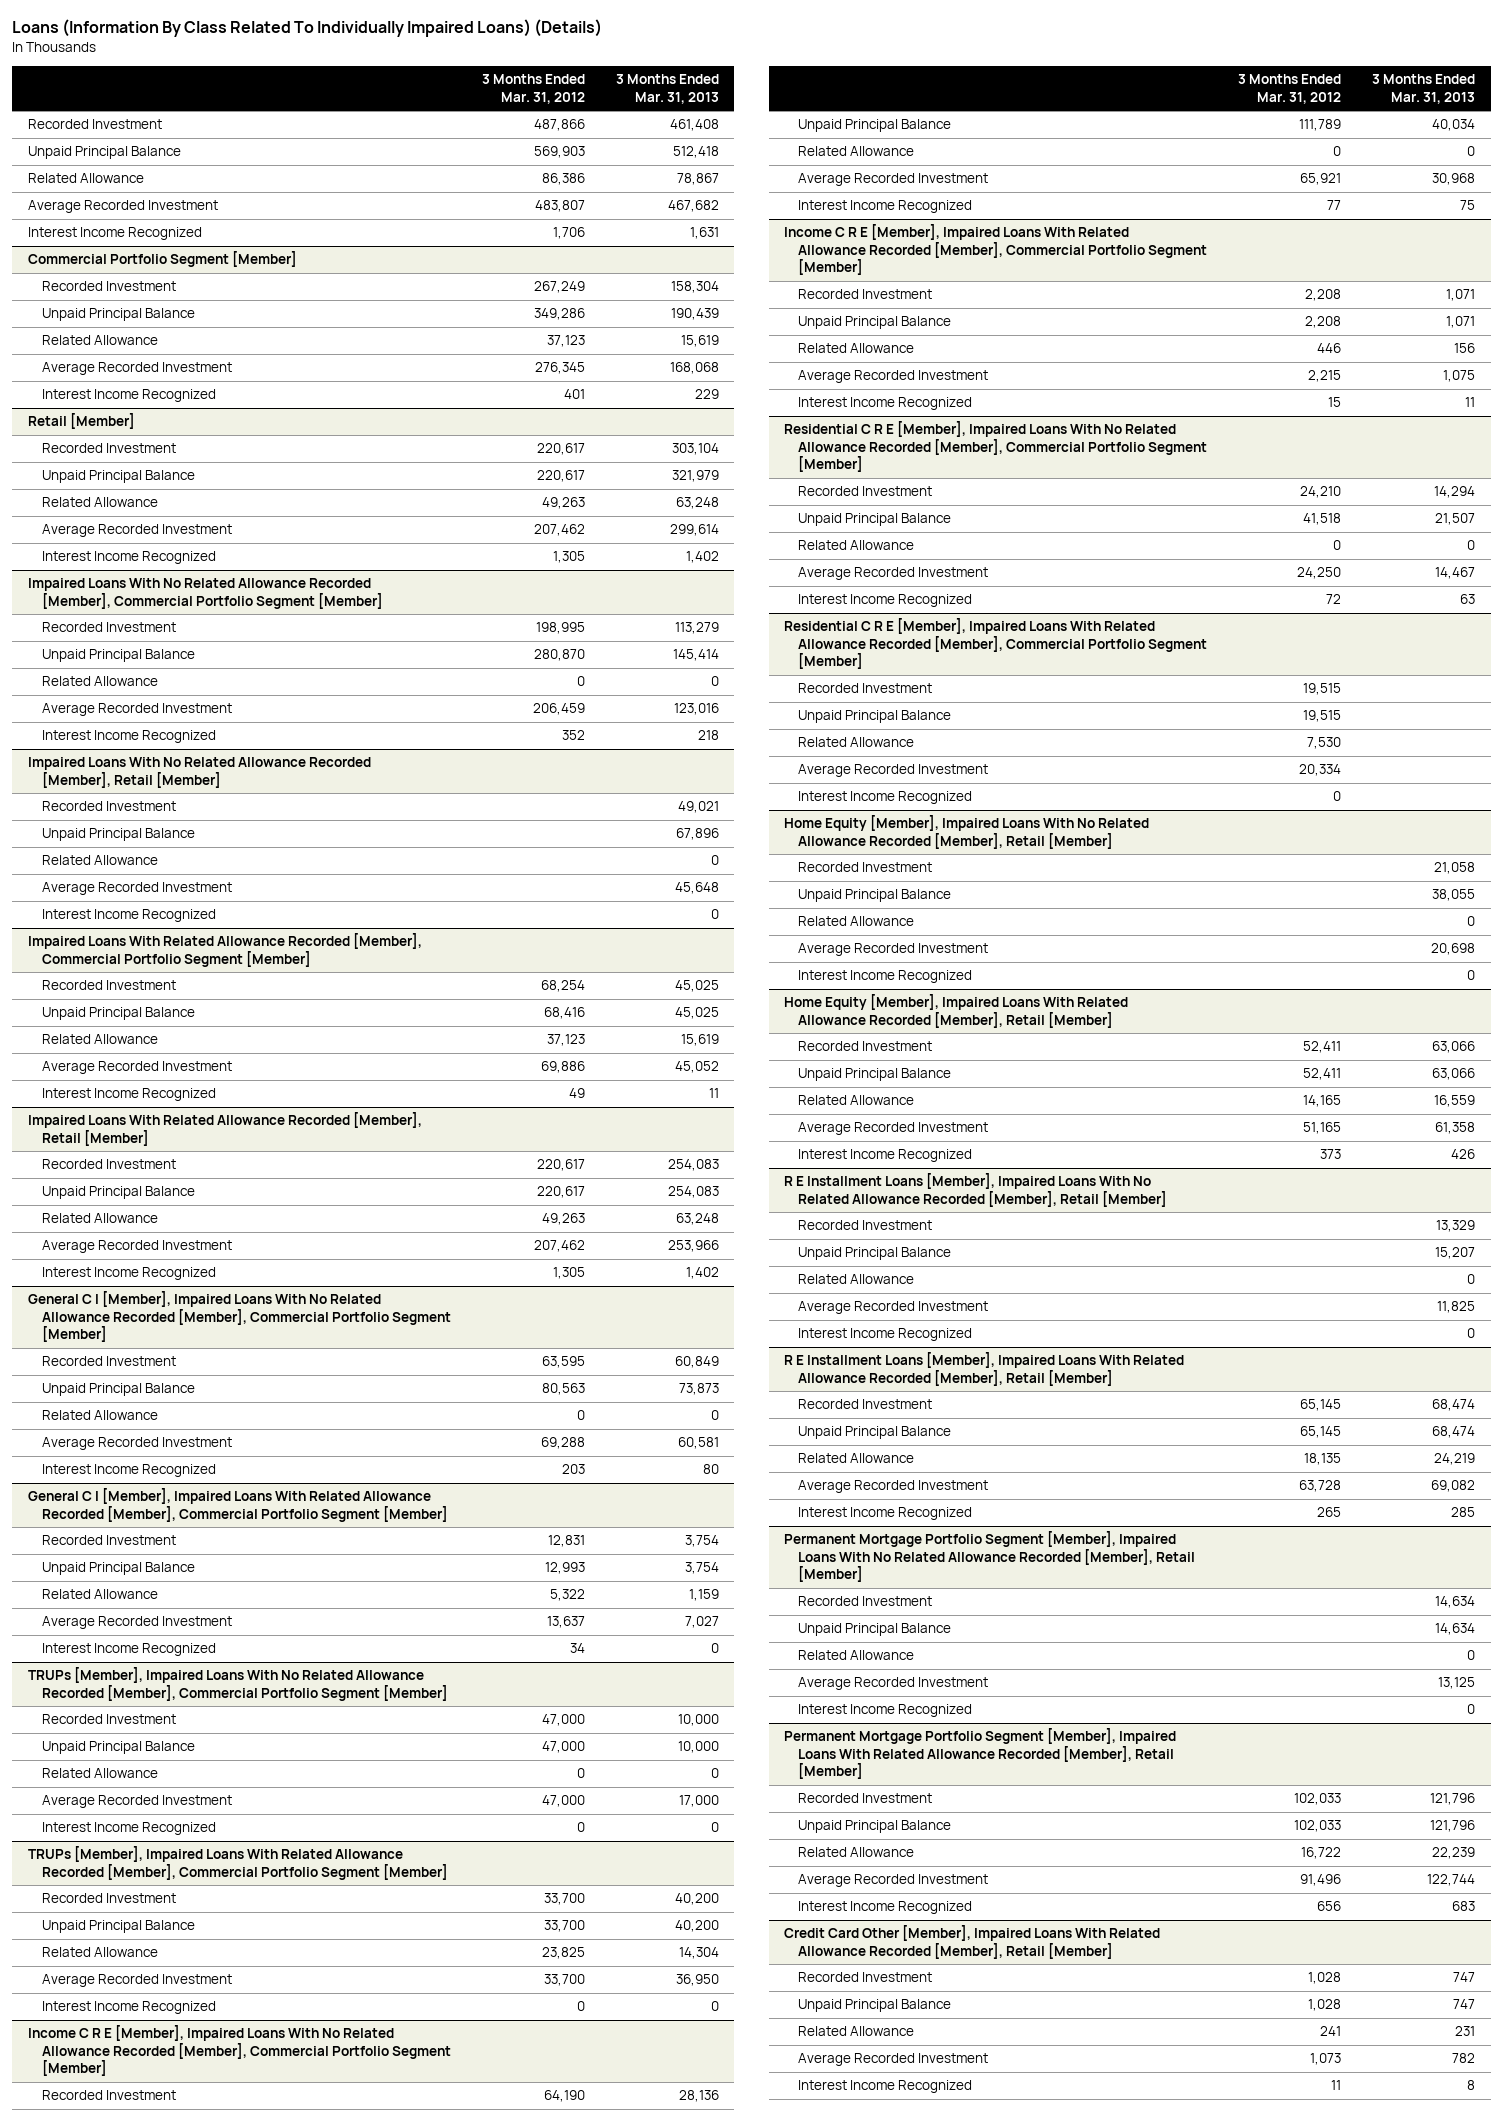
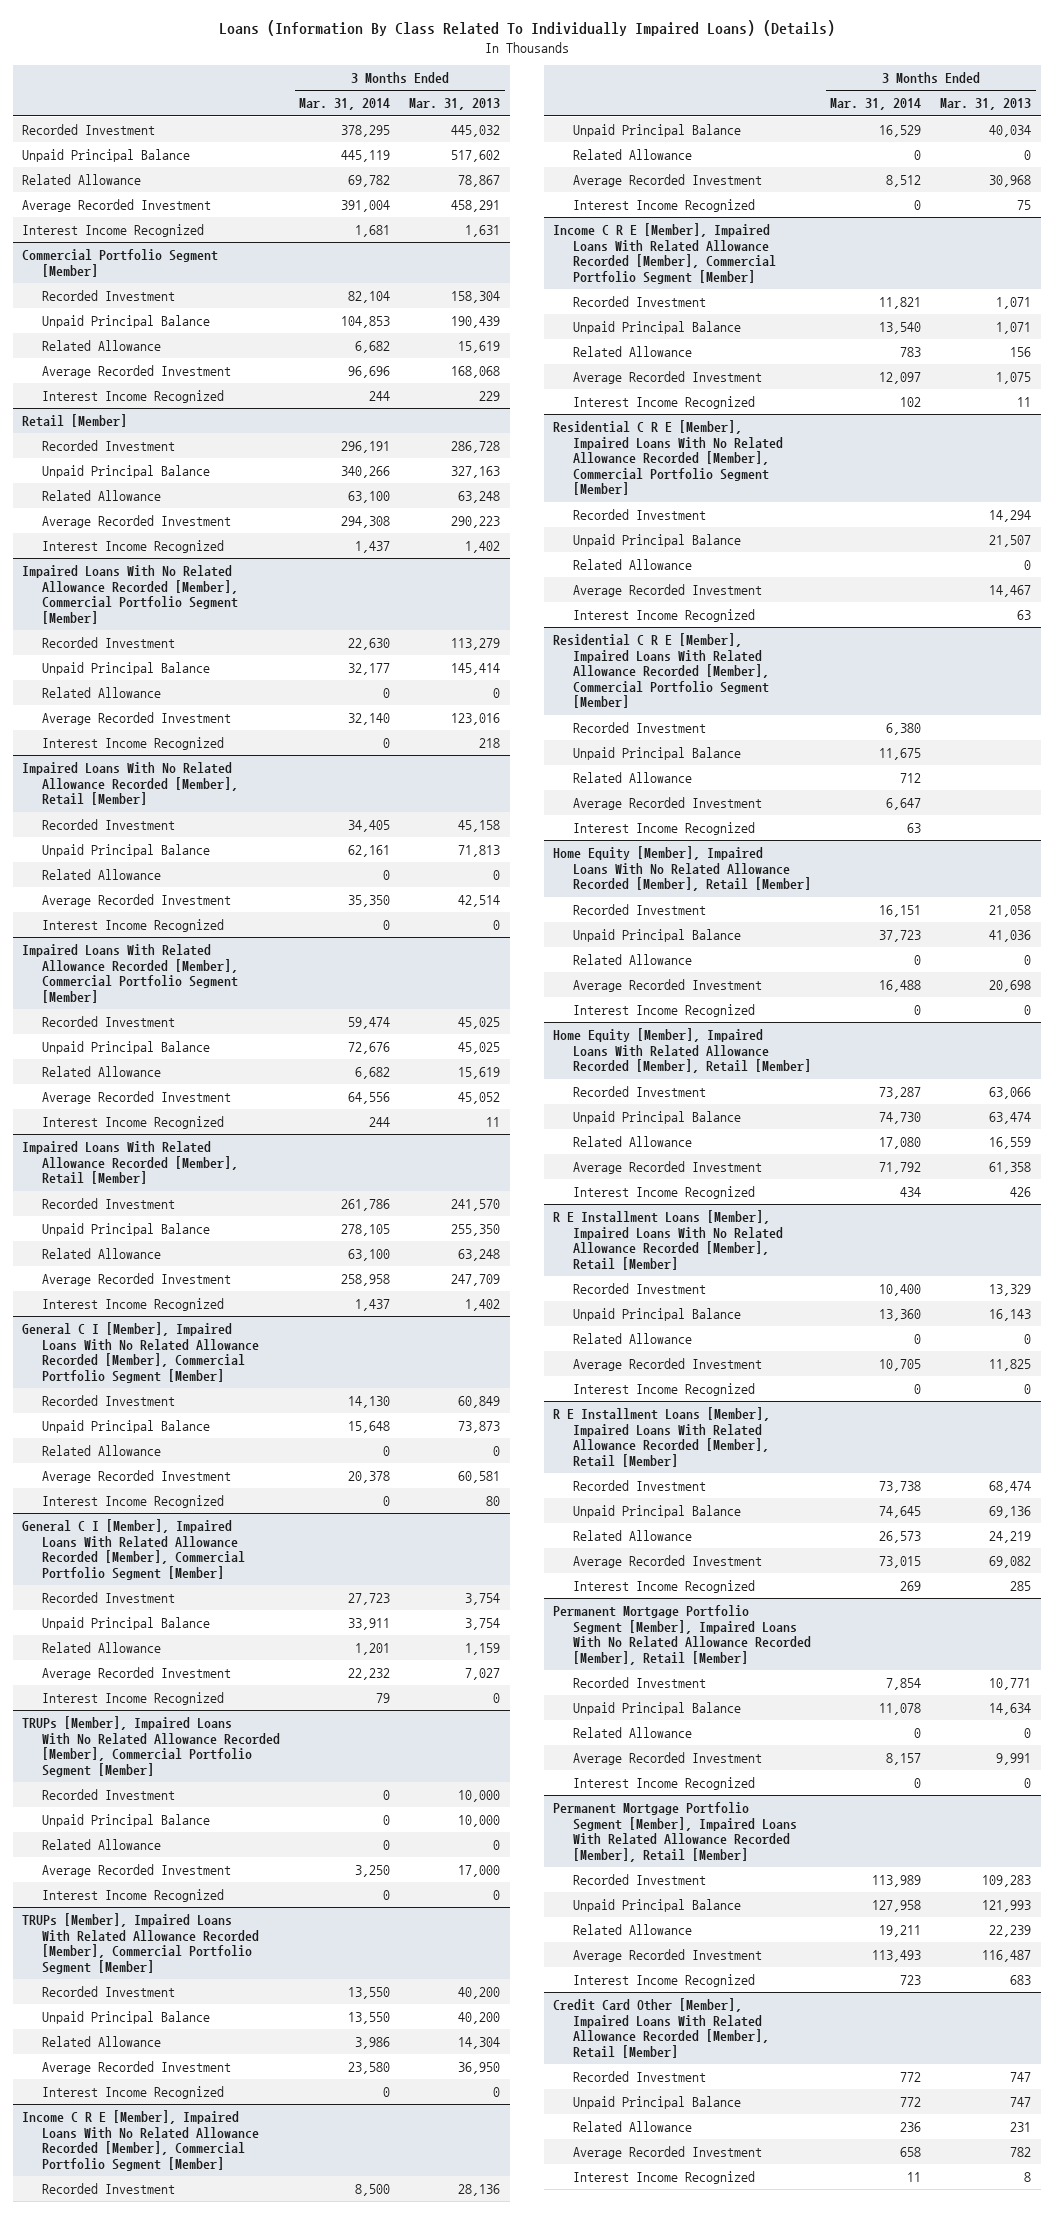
[481,74,585,104] 3 Months Ended Mar. 31, 2012 -> none
none -> [299,98,391,111] Mar. 31, 2014
[669,119,719,132] 461,408 -> [451,124,501,137] 445,032
[672,146,719,159] 512,418 -> [451,149,501,162] 517,602
[667,200,719,213] 467,682 -> [451,199,501,212] 458,291
[671,443,719,456] 303,104 -> [451,440,501,453] 286,728
[671,470,719,483] 321,979 -> [451,465,501,478] 327,163
[669,524,719,537] 299,614 -> [451,515,501,528] 290,223
[677,801,719,814] 49,021 -> [458,819,501,832] 45,158
[675,828,719,841] 67,896 -> [458,844,501,857] 71,813
[674,882,719,895] 45,648 -> [458,894,501,907] 42,514
[667,1159,719,1172] 254,083 -> [451,1198,501,1211] 241,570
[667,1186,719,1199] 254,083 -> [451,1223,501,1236] 255,350
[667,1240,719,1253] 253,966 -> [451,1273,501,1286] 247,709
[1432,889,1476,902] 38,055 -> [989,929,1032,942] 41,036
[1432,1068,1476,1081] 63,066 -> [989,1111,1032,1124] 63,474
[1435,1247,1476,1260] 15,207 -> [989,1308,1032,1321] 16,143
[1432,1426,1476,1439] 68,474 -> [989,1505,1032,1518] 69,136
[1435,1596,1476,1609] 14,634 -> [989,1677,1032,1690] 10,771
[1438,1677,1476,1690] 13,125 -> [996,1752,1032,1765] 9,991
[1430,1793,1476,1806] 121,796 -> [982,1874,1032,1887] 109,283
[1430,1820,1476,1833] 121,796 -> [982,1899,1032,1912] 121,993
[1427,1874,1476,1887] 122,744 -> [982,1949,1032,1962] 116,487

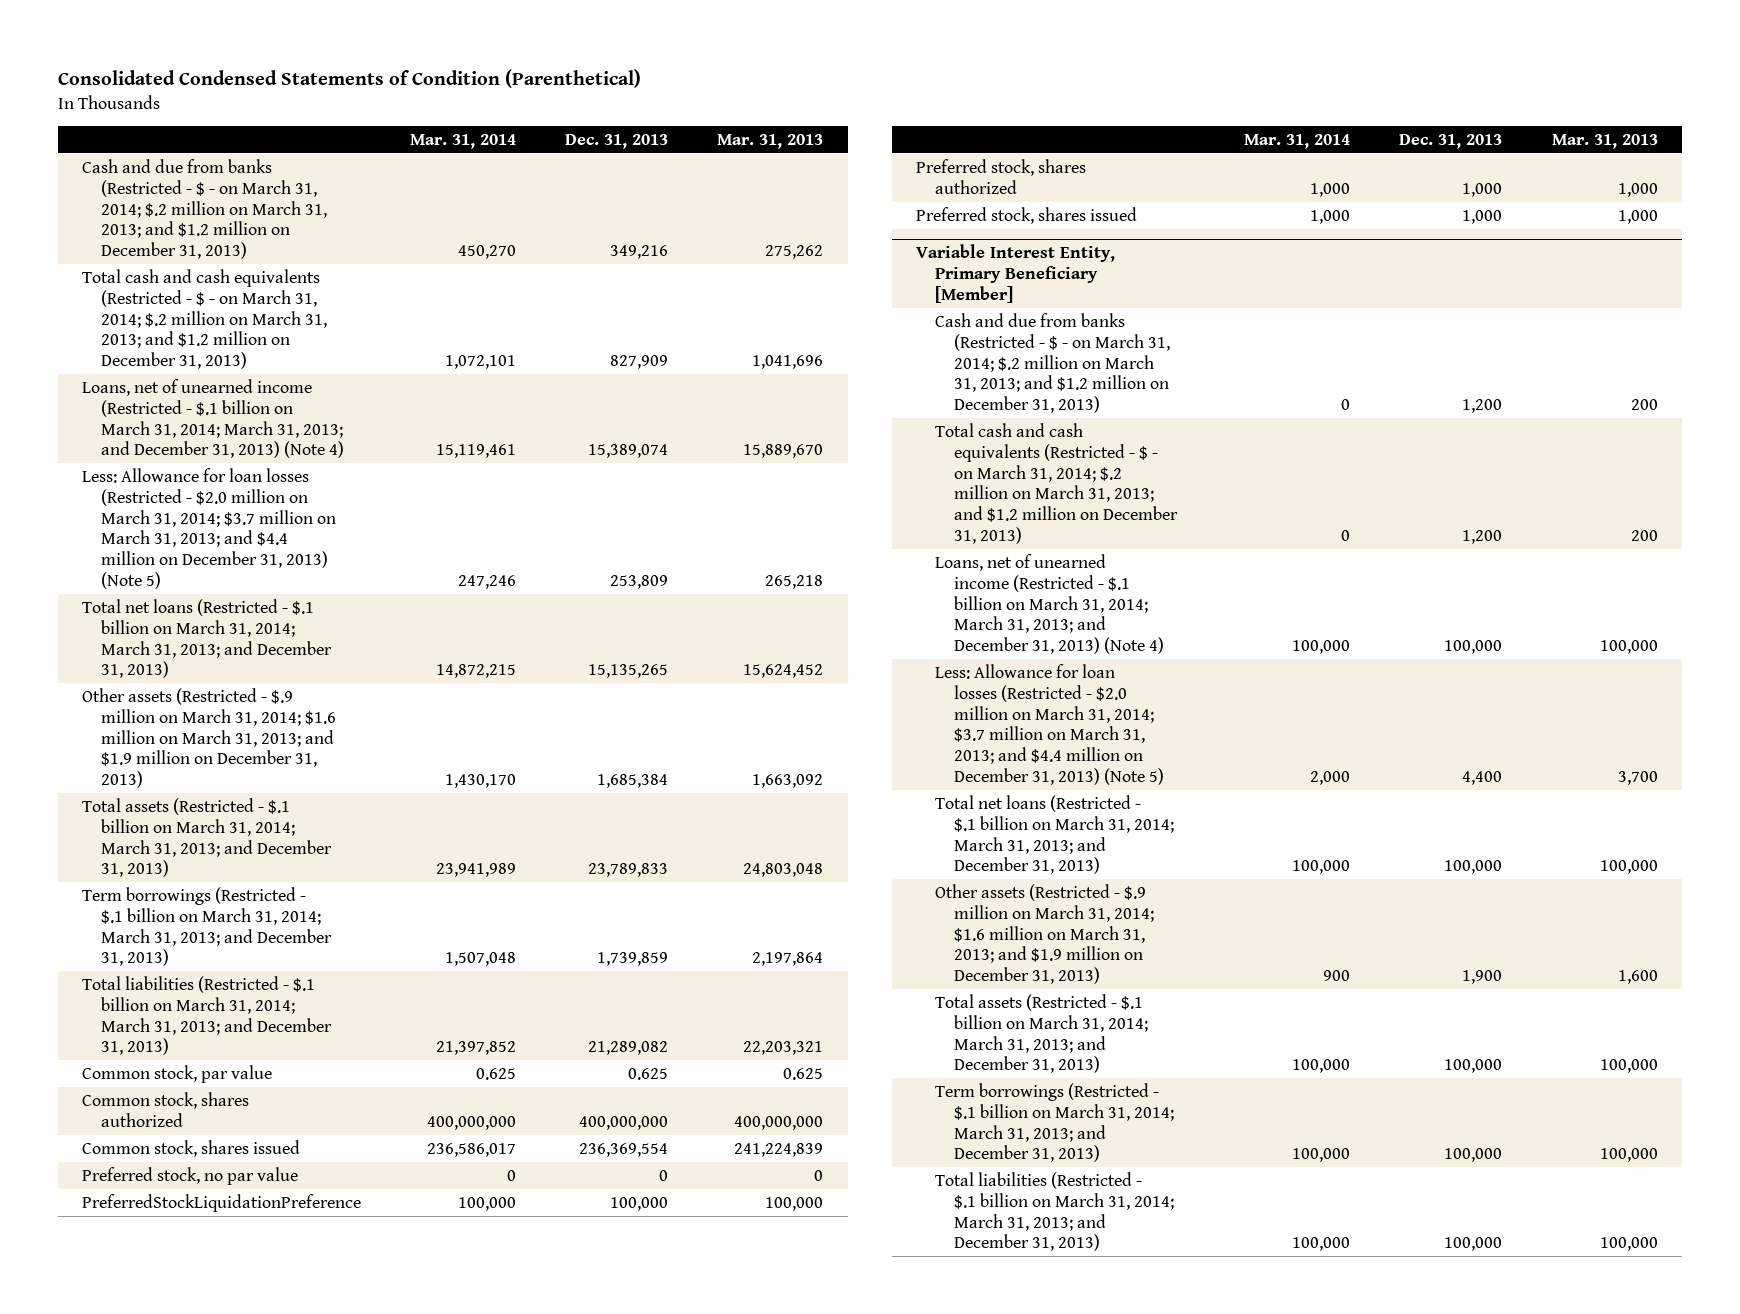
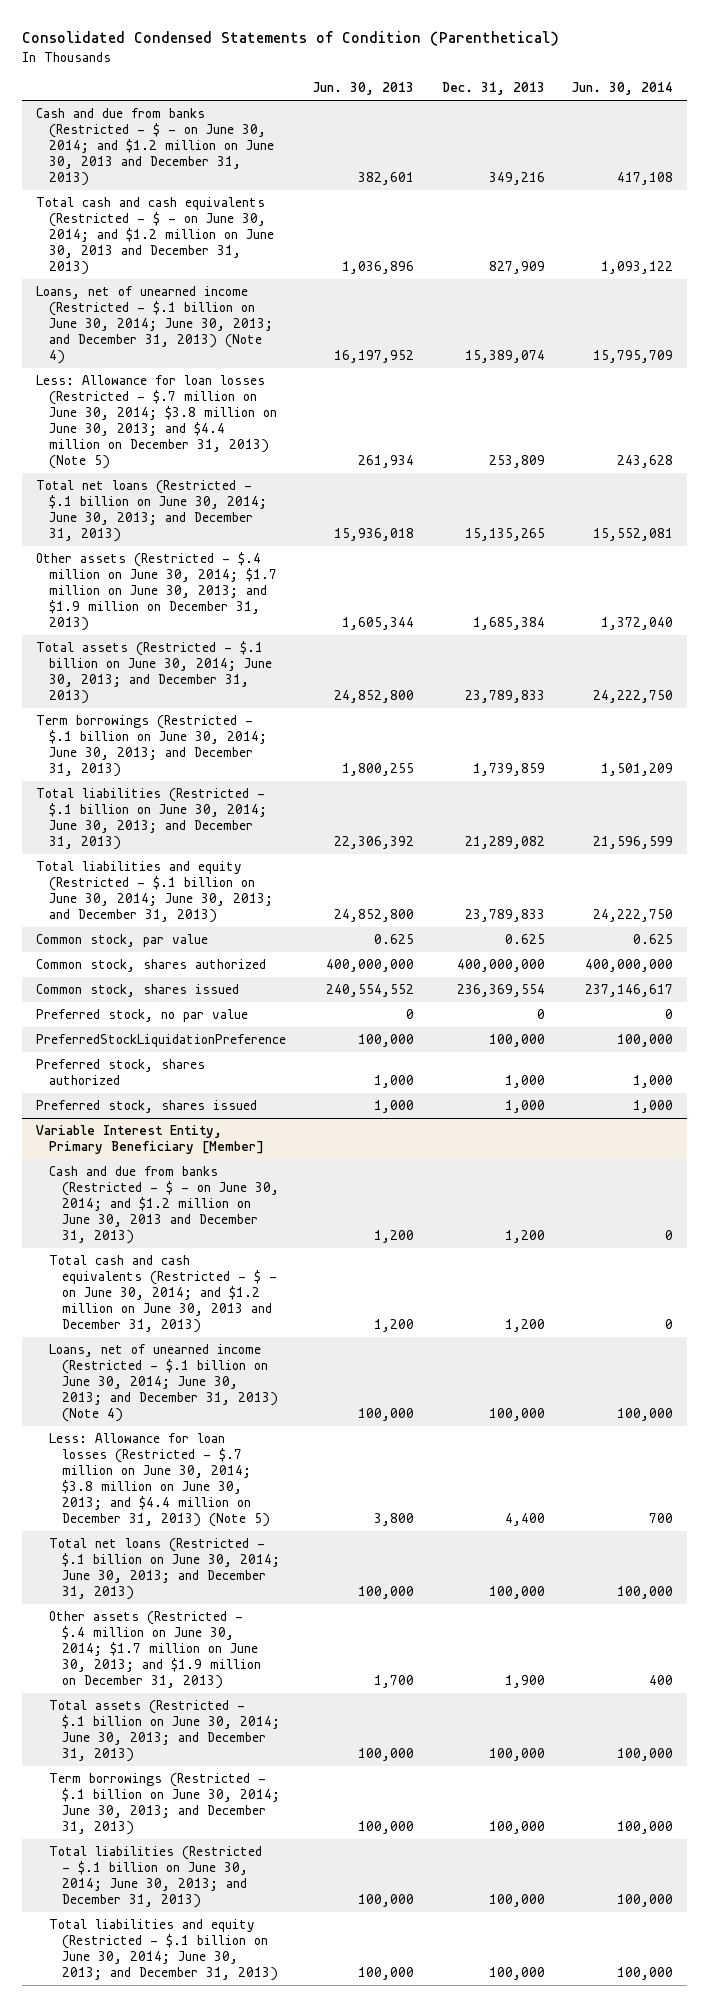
[410,133,517,149] Mar. 31, 2014 -> none
[717,133,824,149] Mar. 31, 2013 -> none
none -> [313,82,415,96] Jun. 30, 2013
none -> [572,82,674,96] Jun. 30, 2014
[82,158,327,260] Cash and due from banks (Restricted - $ - on March 31, 2014; $.2 million on March 31, 2013; and $1.2 million on December 31, 2013) -> [35,108,274,186] Cash and due from banks (Restricted - $ - on June 30, 2014; and $1.2 million on June 30, 2013 and December 31, 2013)
[82,268,327,370] Total cash and cash equivalents (Restricted - $ - on March 31, 2014; $.2 million on March 31, 2013; and $1.2 million on December 31, 2013) -> [35,197,274,275] Total cash and cash equivalents (Restricted - $ - on June 30, 2014; and $1.2 million on June 30, 2013 and December 31, 2013)
[82,378,344,459] Loans, net of unearned income (Restricted - $.1 billion on March 31, 2014; March 31, 2013; and December 31, 2013) (Note 4) -> [35,286,273,364] Loans, net of unearned income (Restricted - $.1 billion on June 30, 2014; June 30, 2013; and December 31, 2013) (Note 4)
[82,467,336,590] Less: Allowance for loan losses (Restricted - $2.0 million on March 31, 2014; $3.7 million on March 31, 2013; and $4.4 million on December 31, 2013) (Note 5) -> [35,375,277,469] Less: Allowance for loan losses (Restricted - $.7 million on June 30, 2014; $3.8 million on June 30, 2013; and $4.4 million on December 31, 2013) (Note 5)
[82,598,332,679] Total net loans (Restricted - $.1 billion on March 31, 2014; March 31, 2013; and December 31, 2013) -> [35,480,267,543] Total net loans (Restricted - $.1 billion on June 30, 2014; June 30, 2013; and December 31, 2013)
[82,687,336,789] Other assets (Restricted - $.9 million on March 31, 2014; $1.6 million on March 31, 2013; and $1.9 million on December 31, 2013) -> [35,552,277,631] Other assets (Restricted - $.4 million on June 30, 2014; $1.7 million on June 30, 2013; and $1.9 million on December 31, 2013)
[82,797,332,878] Total assets (Restricted - $.1 billion on March 31, 2014; March 31, 2013; and December 31, 2013) -> [35,641,272,705] Total assets (Restricted - $.1 billion on June 30, 2014; June 30, 2013; and December 31, 2013)
[82,886,332,967] Term borrowings (Restricted - $.1 billion on March 31, 2014; March 31, 2013; and December 31, 2013) -> [35,715,267,778] Term borrowings (Restricted - $.1 billion on June 30, 2014; June 30, 2013; and December 31, 2013)
[82,975,332,1056] Total liabilities (Restricted - $.1 billion on March 31, 2014; March 31, 2013; and December 31, 2013) -> [35,788,267,851] Total liabilities (Restricted - $.1 billion on June 30, 2014; June 30, 2013; and December 31, 2013)
none -> [35,861,273,924] Total liabilities and equity (Restricted - $.1 billion on June 30, 2014; June 30, 2013; and December 31, 2013)
[934,312,1170,414] Cash and due from banks (Restricted - $ - on March 31, 2014; $.2 million on March 31, 2013; and $1.2 million on December 31, 2013) -> [48,1166,279,1244] Cash and due from banks (Restricted - $ - on June 30, 2014; and $1.2 million on June 30, 2013 and December 31, 2013)
[934,422,1178,545] Total cash and cash equivalents (Restricted - $ - on March 31, 2014; $.2 million on March 31, 2013; and $1.2 million on December 31, 2013) -> [48,1255,277,1333] Total cash and cash equivalents (Restricted - $ - on June 30, 2014; and $1.2 million on June 30, 2013 and December 31, 2013)
[934,553,1164,655] Loans, net of unearned income (Restricted - $.1 billion on March 31, 2014; March 31, 2013; and December 31, 2013) (Note 4) -> [48,1344,278,1422] Loans, net of unearned income (Restricted - $.1 billion on June 30, 2014; June 30, 2013; and December 31, 2013) (Note 4)
[934,663,1164,786] Less: Allowance for loan losses (Restricted - $2.0 million on March 31, 2014; $3.7 million on March 31, 2013; and $4.4 million on December 31, 2013) (Note 5) -> [48,1433,270,1527] Less: Allowance for loan losses (Restricted - $.7 million on June 30, 2014; $3.8 million on June 30, 2013; and $4.4 million on December 31, 2013) (Note 5)
[934,794,1174,875] Total net loans (Restricted - $.1 billion on March 31, 2014; March 31, 2013; and December 31, 2013) -> [48,1538,280,1601] Total net loans (Restricted - $.1 billion on June 30, 2014; June 30, 2013; and December 31, 2013)
[934,883,1154,985] Other assets (Restricted - $.9 million on March 31, 2014; $1.6 million on March 31, 2013; and $1.9 million on December 31, 2013) -> [48,1611,261,1689] Other assets (Restricted - $.4 million on June 30, 2014; $1.7 million on June 30, 2013; and $1.9 million on December 31, 2013)
[934,993,1148,1074] Total assets (Restricted - $.1 billion on March 31, 2014; March 31, 2013; and December 31, 2013) -> [48,1700,280,1763] Total assets (Restricted - $.1 billion on June 30, 2014; June 30, 2013; and December 31, 2013)
[934,1082,1174,1163] Term borrowings (Restricted - $.1 billion on March 31, 2014; March 31, 2013; and December 31, 2013) -> [48,1773,280,1836] Term borrowings (Restricted - $.1 billion on June 30, 2014; June 30, 2013; and December 31, 2013)
[934,1171,1174,1252] Total liabilities (Restricted - $.1 billion on March 31, 2014; March 31, 2013; and December 31, 2013) -> [48,1846,262,1909] Total liabilities (Restricted - $.1 billion on June 30, 2014; June 30, 2013; and December 31, 2013)
none -> [48,1919,278,1982] Total liabilities and equity (Restricted - $.1 billion on June 30, 2014; June 30, 2013; and December 31, 2013)

